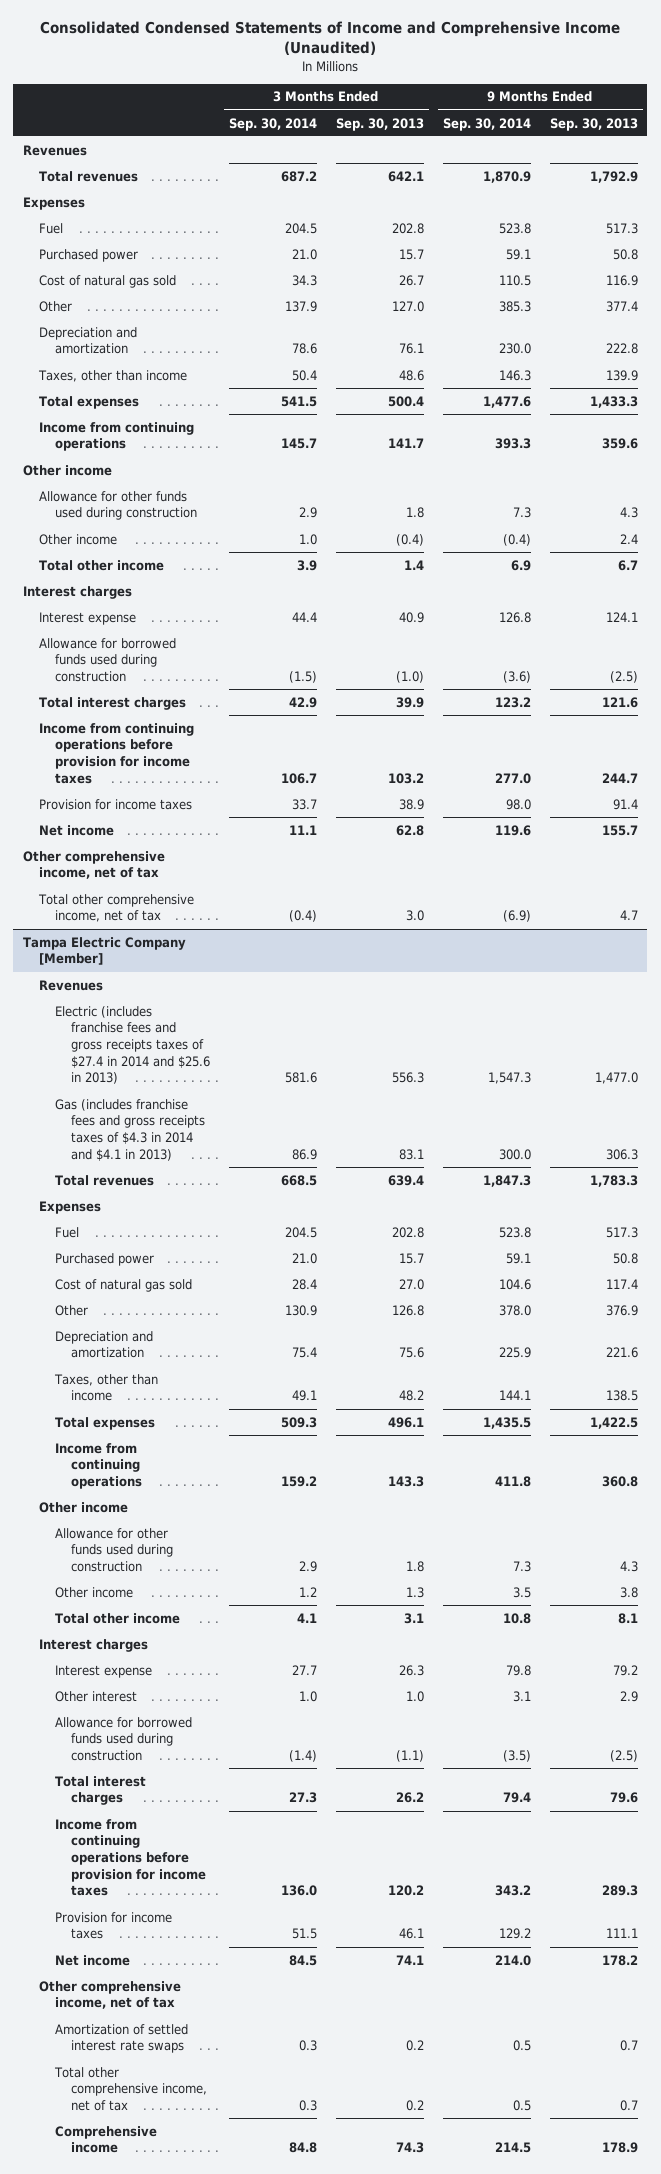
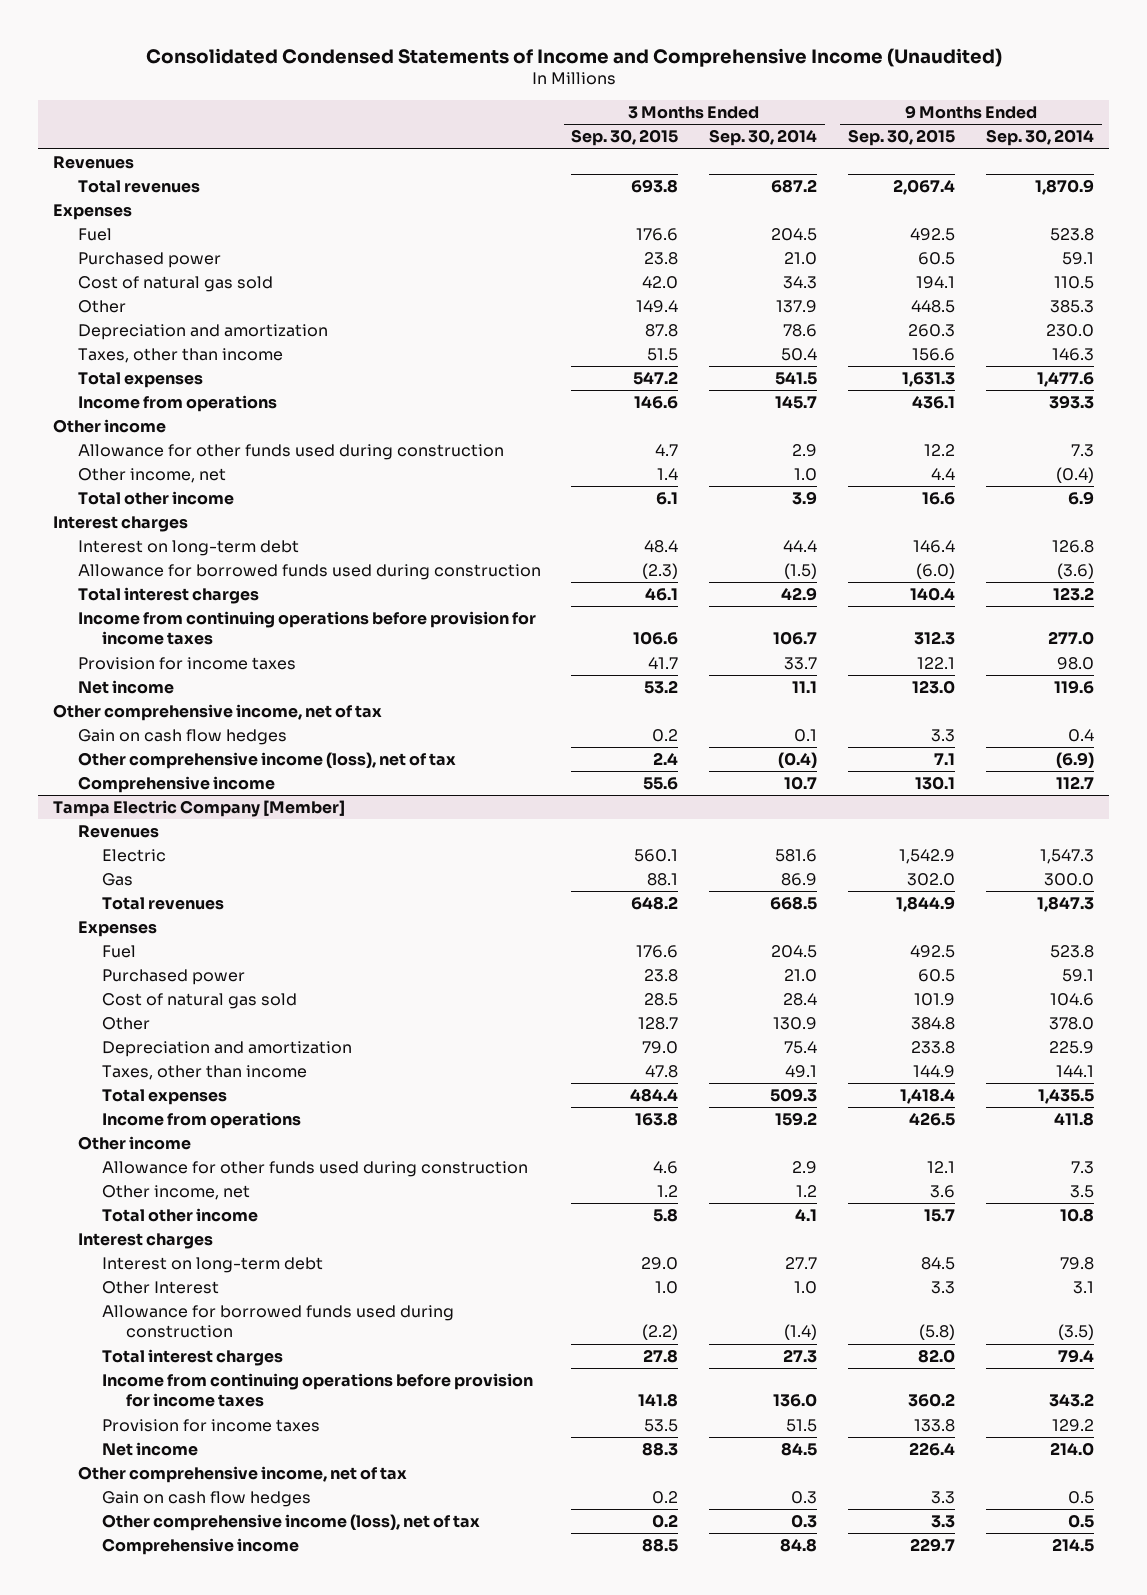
[335,117,424,131] Sep. 30, 2013 -> none
[549,117,638,131] Sep. 30, 2013 -> none
none -> [571,129,679,147] Sep. 30, 2015
none -> [848,129,956,147] Sep. 30, 2015
[38,421,194,452] Income from continuing operations -> [77,394,277,412] Income from operations
[38,533,117,545] Other income -> [77,467,226,483] Other income, net
[38,611,136,625] Interest expense -> [77,539,299,556] Interest on long-term debt
none -> [77,728,287,745] Gain on cash flow hedges
[37,893,194,923] Total other comprehensive income, net of tax -> [77,751,456,769] Other comprehensive income (loss), net of tax
none -> [77,775,275,793] Comprehensive income
[54,1005,210,1085] Electric (includes franchise fees and gross receipts taxes of $27.4 in 2014 and $25.6 in 2013) -> [101,848,166,862] Electric
[54,1098,205,1161] Gas (includes franchise fees and gross receipts taxes of $4.3 in 2014 and $4.1 in 2013) -> [101,872,133,886] Gas
[54,1442,142,1490] Income from continuing operations -> [101,1111,301,1129] Income from operations
[54,1586,133,1598] Other income -> [101,1184,250,1200] Other income, net
[54,1664,152,1678] Interest expense -> [101,1256,323,1273] Interest on long-term debt
[54,1690,137,1702] Other interest -> [101,1280,219,1294] Other Interest
[54,2023,188,2054] Amortization of settled interest rate swaps -> none
none -> [101,1490,311,1507] Gain on cash flow hedges
[53,2066,207,2112] Total other comprehensive income, net of tax -> [101,1513,480,1531] Other comprehensive income (loss), net of tax

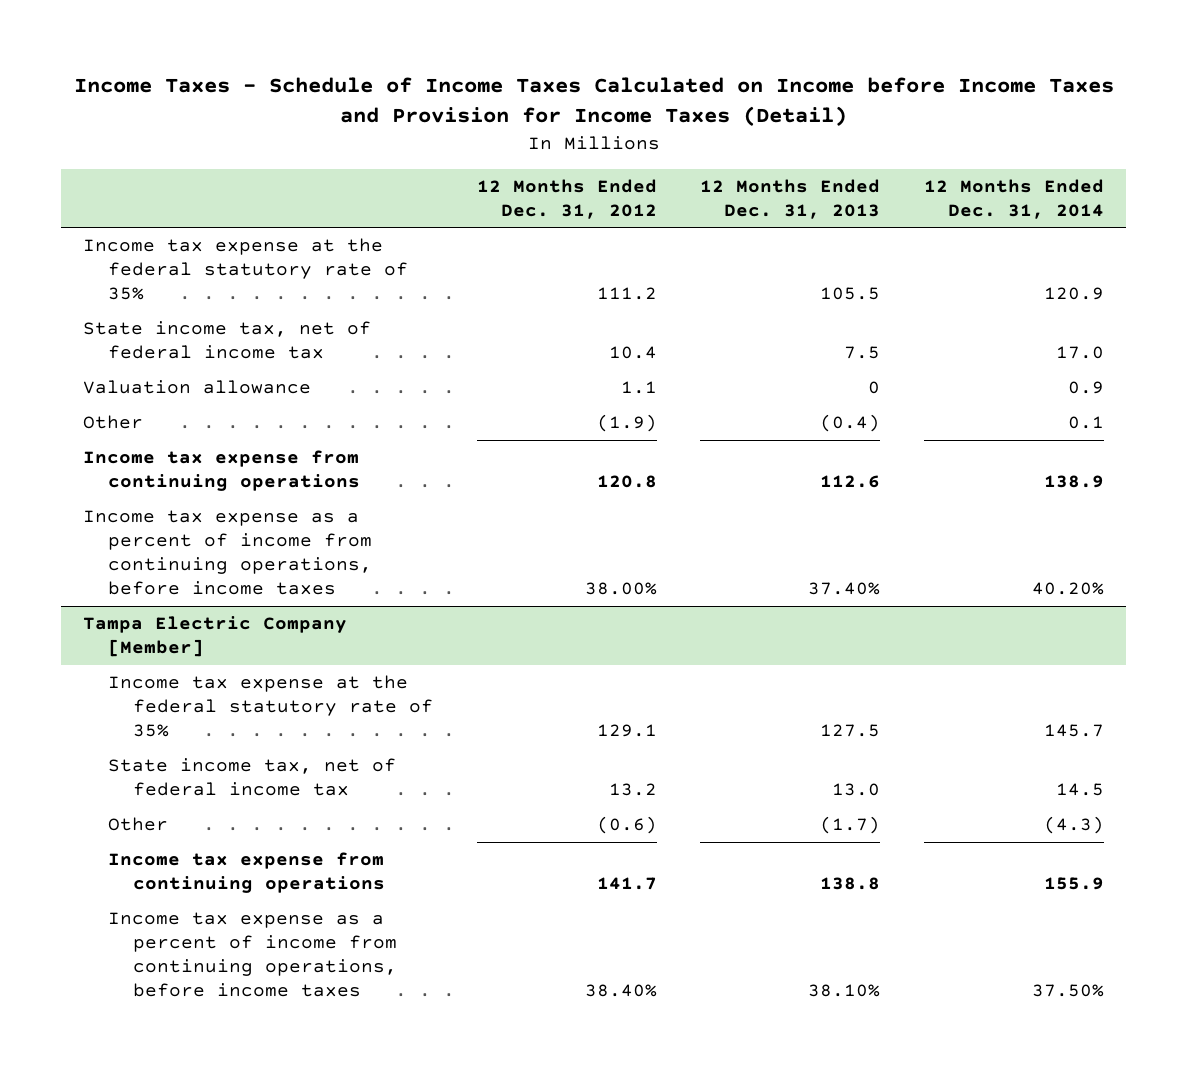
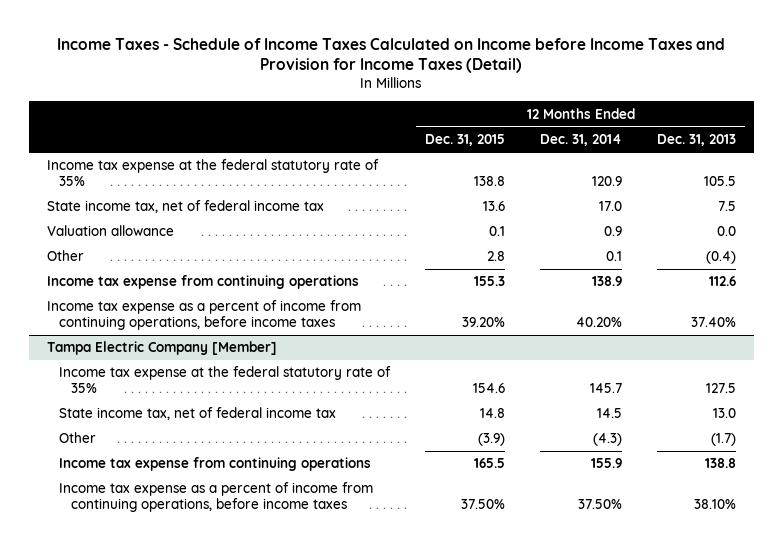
[476,178,657,219] 12 Months Ended Dec. 31, 2012 -> none
none -> [425,134,506,147] Dec. 31, 2015
[868,381,881,395] 0 -> [717,226,737,237] 0.0

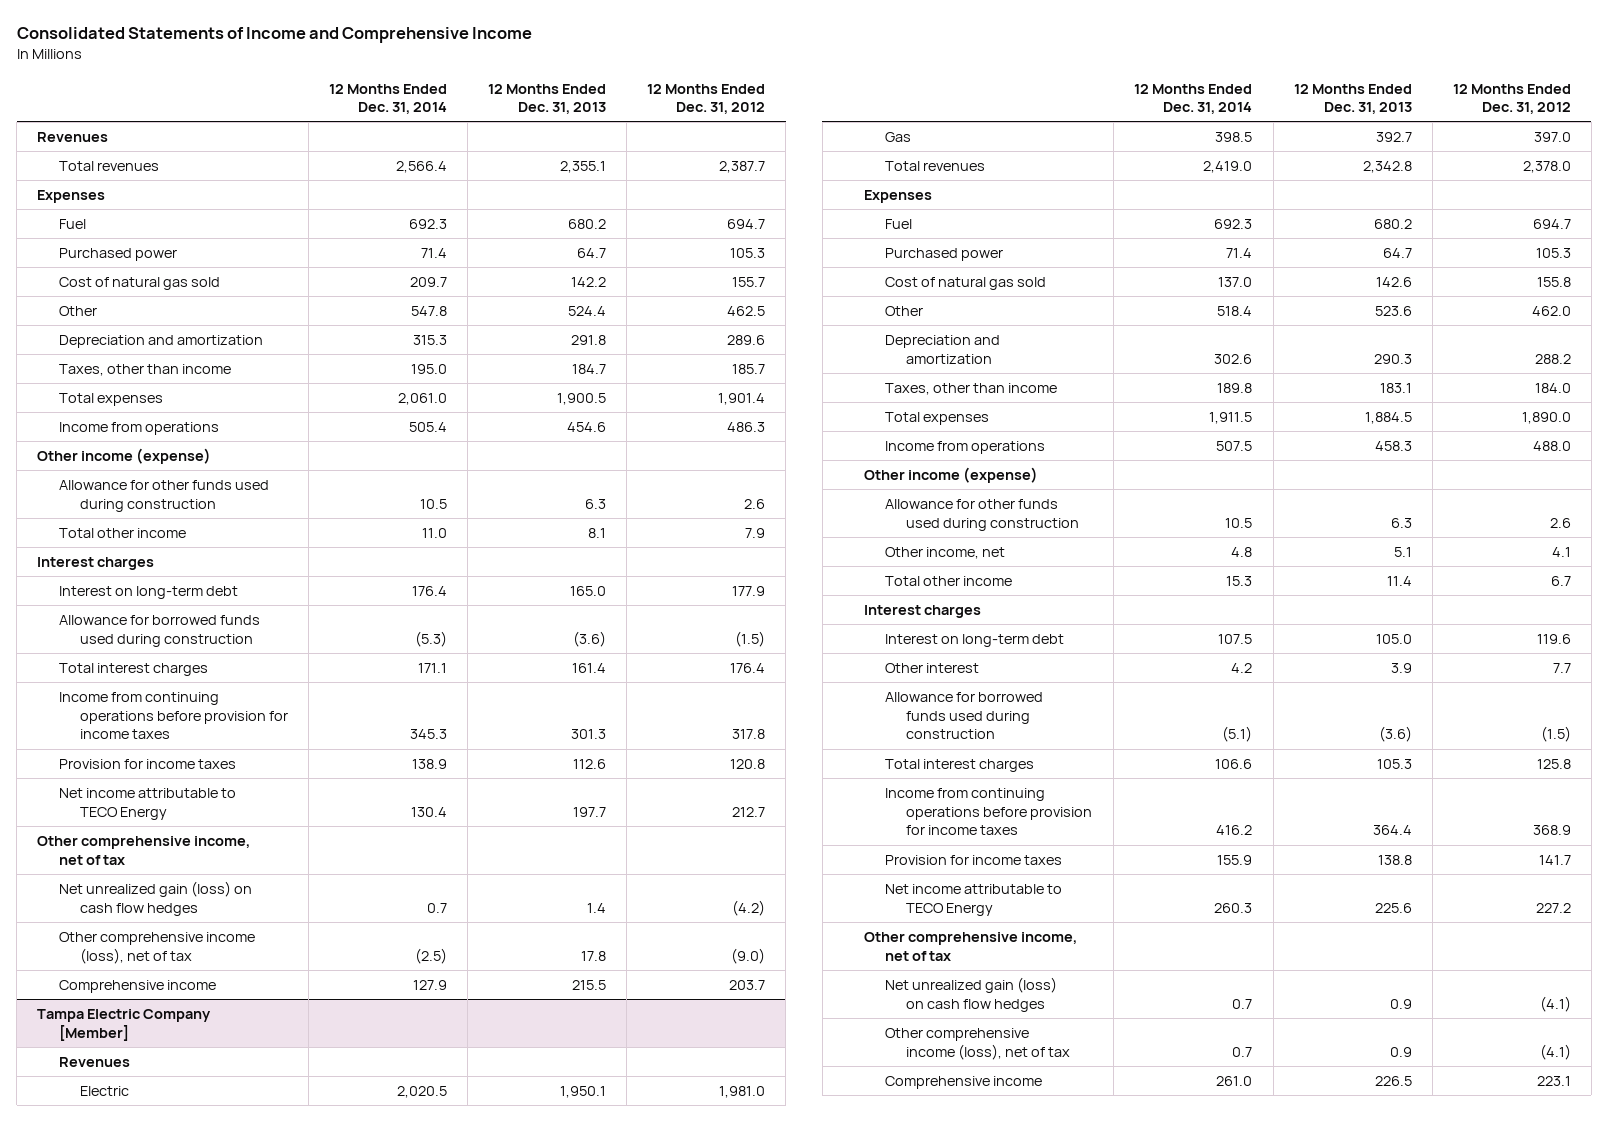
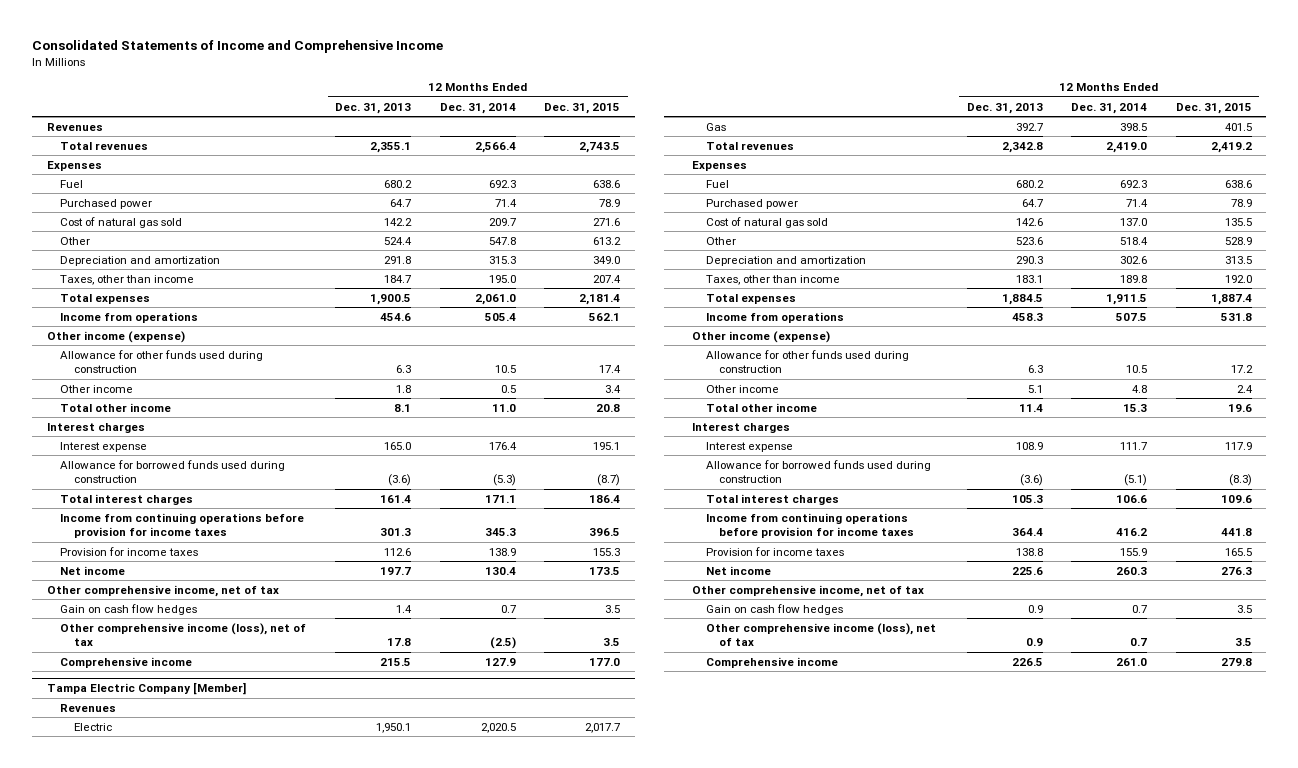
[647,83,766,115] 12 Months Ended Dec. 31, 2012 -> none
none -> [544,102,621,114] Dec. 31, 2015
none -> [60,384,134,393] Other income
[58,585,238,599] Interest on long-term debt -> [60,441,148,452] Interest expense
[58,787,236,820] Net income attributable to TECO Energy -> [60,565,126,575] Net income
[58,880,252,916] Net unrealized gain (loss) on cash flow hedges -> [60,603,198,615] Gain on cash flow hedges
[885,546,1006,559] Other income, net -> [705,384,779,393] Other income
[885,633,1065,647] Interest on long-term debt -> none
[885,662,980,673] Other interest -> none
none -> [705,441,793,452] Interest expense
[885,883,1063,916] Net income attributable to TECO Energy -> [705,565,771,575] Net income
[885,976,1058,1012] Net unrealized gain (loss) on cash flow hedges -> [705,603,843,615] Gain on cash flow hedges

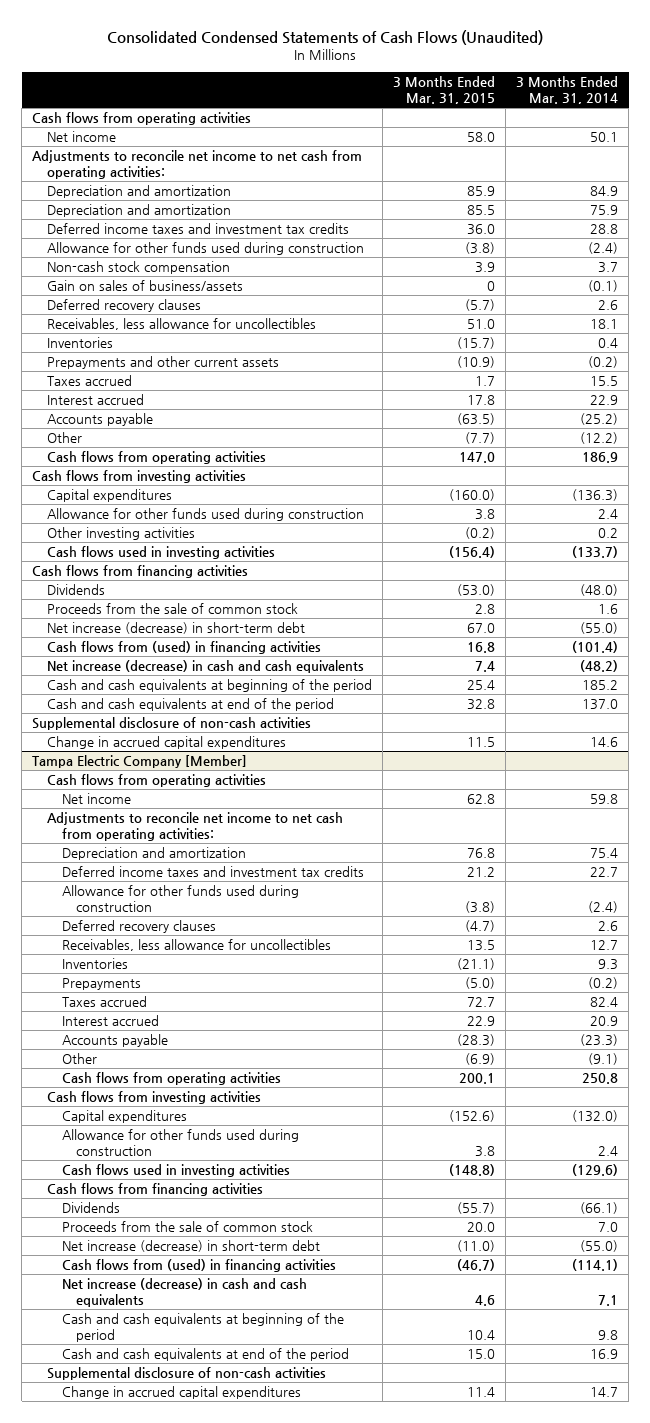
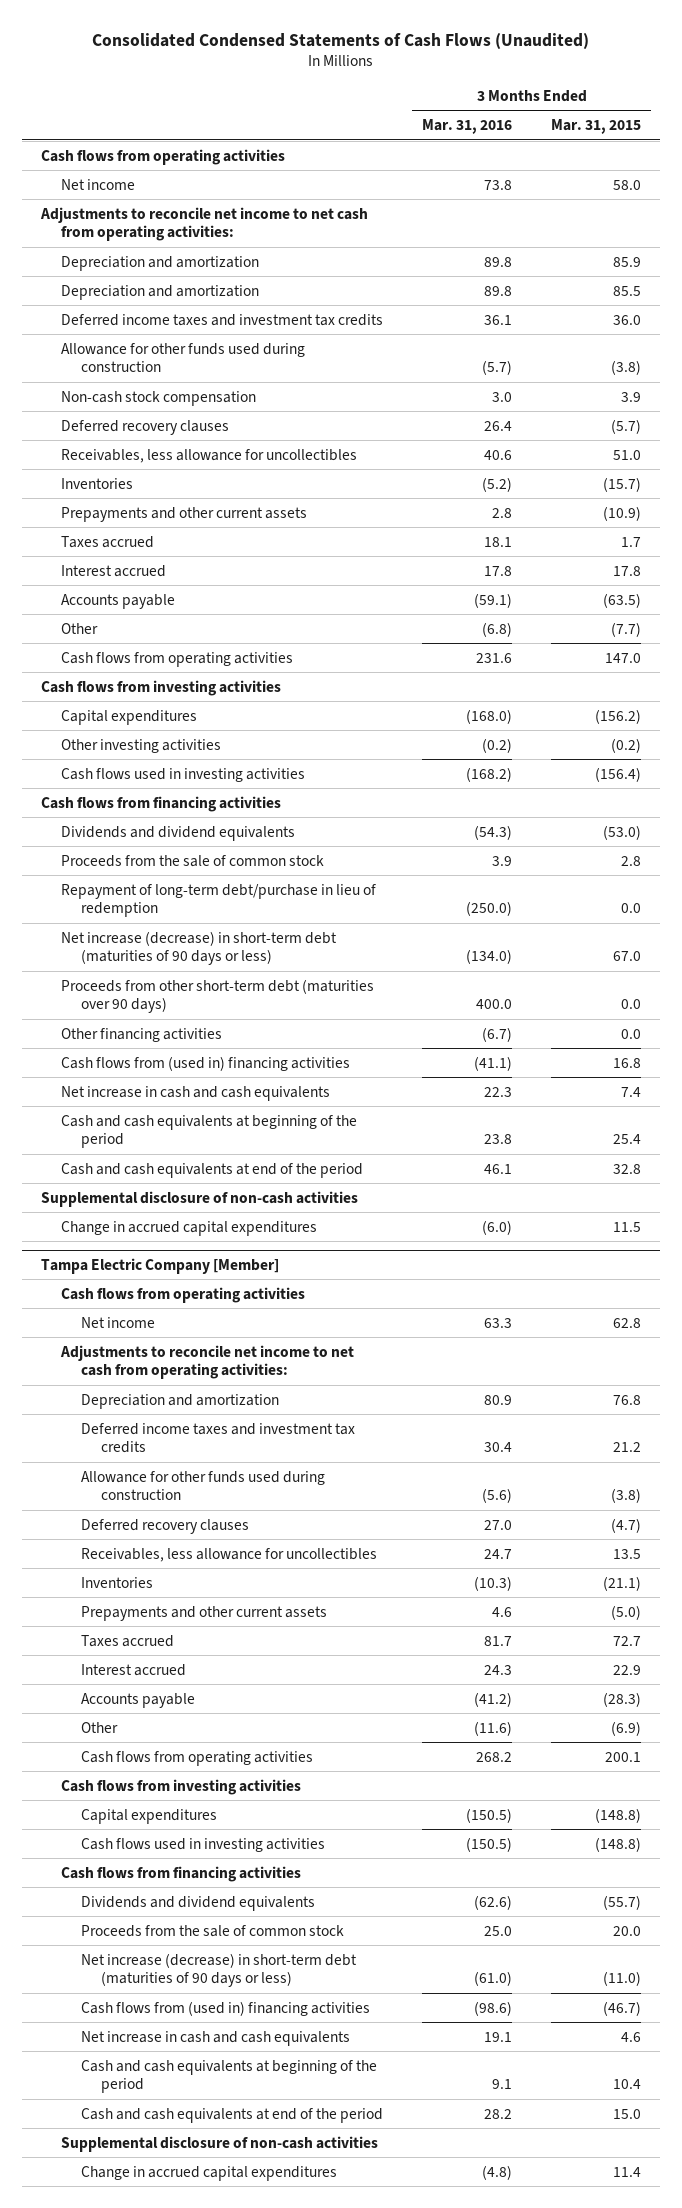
[516,76,619,105] 3 Months Ended Mar. 31, 2014 -> none
none -> [422,119,513,135] Mar. 31, 2016
[46,280,243,292] Gain on sales of business/assets -> none
[46,508,364,522] Allowance for other funds used during construction -> none
[448,489,495,502] (160.0) -> [594,708,641,724] (156.2)
[46,584,105,596] Dividends -> [61,825,296,841] Dividends and dividend equivalents
none -> [61,883,377,918] Repayment of long-term debt/purchase in lieu of redemption
[46,622,305,635] Net increase (decrease) in short-term debt -> [61,930,338,966] Net increase (decrease) in short-term debt (maturities of 90 days or less)
none -> [61,978,375,1014] Proceeds from other short-term debt (maturities over 90 days)
none -> [61,1027,223,1042] Other financing activities
[46,641,321,655] Cash flows from (used) in financing activities -> [61,1055,351,1071] Cash flows from (used in) financing activities
[46,660,364,674] Net increase (decrease) in cash and cash equivalents -> [61,1085,331,1101] Net increase in cash and cash equivalents
[61,978,141,991] Prepayments -> none
none -> [81,1605,328,1621] Prepayments and other current assets
[61,1129,299,1156] Allowance for other funds used during construction -> none
[448,1110,495,1123] (152.6) -> [594,1807,641,1823] (148.8)
[61,1202,120,1214] Dividends -> [81,1895,316,1911] Dividends and dividend equivalents
[61,1240,320,1253] Net increase (decrease) in short-term debt -> [81,1952,358,1988] Net increase (decrease) in short-term debt (maturities of 90 days or less)
[61,1259,336,1273] Cash flows from (used) in financing activities -> [81,2000,371,2016] Cash flows from (used in) financing activities
[61,1278,307,1307] Net increase (decrease) in cash and cash equivalents -> [81,2030,351,2046] Net increase in cash and cash equivalents

